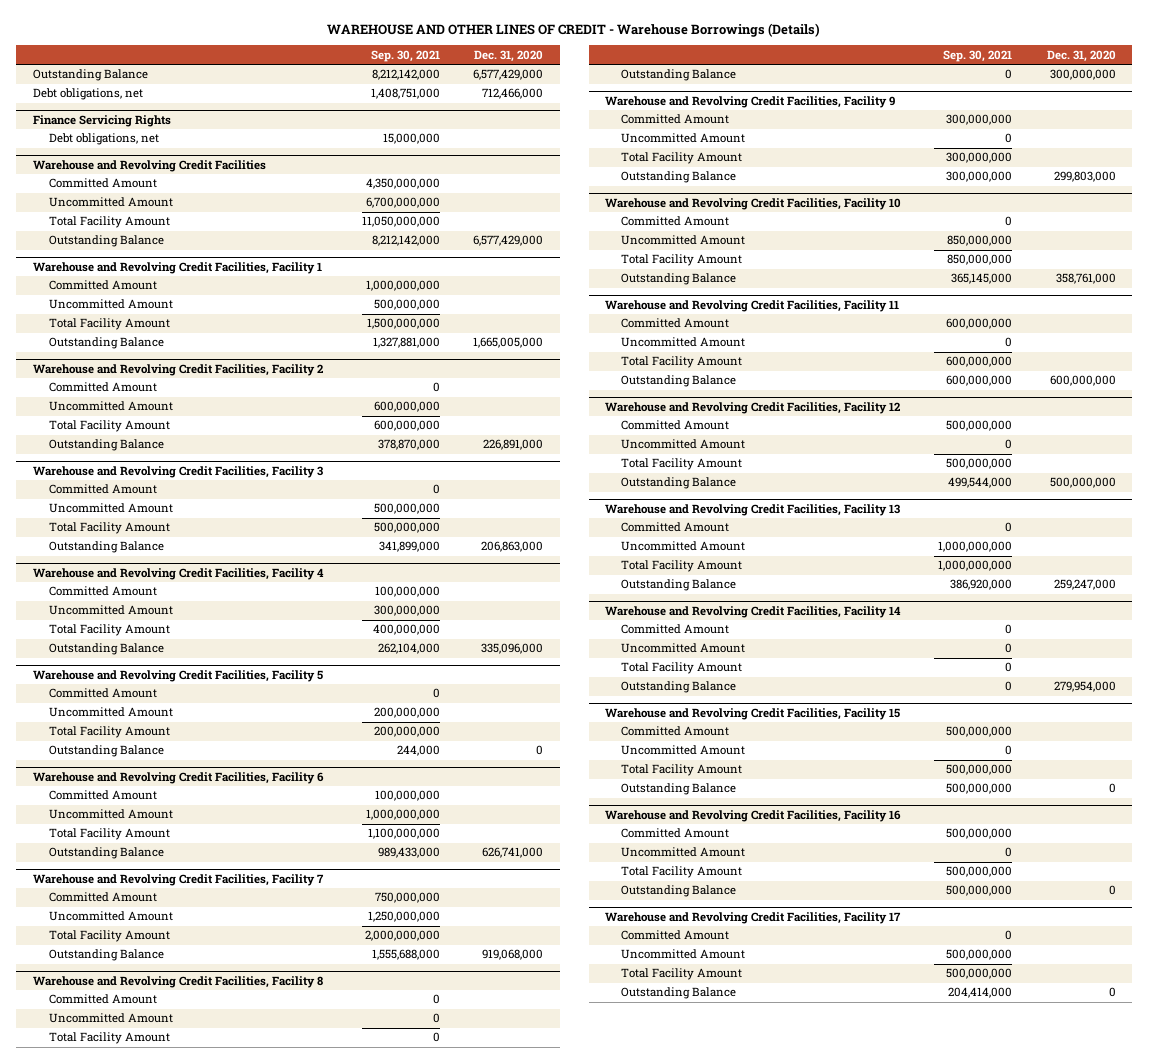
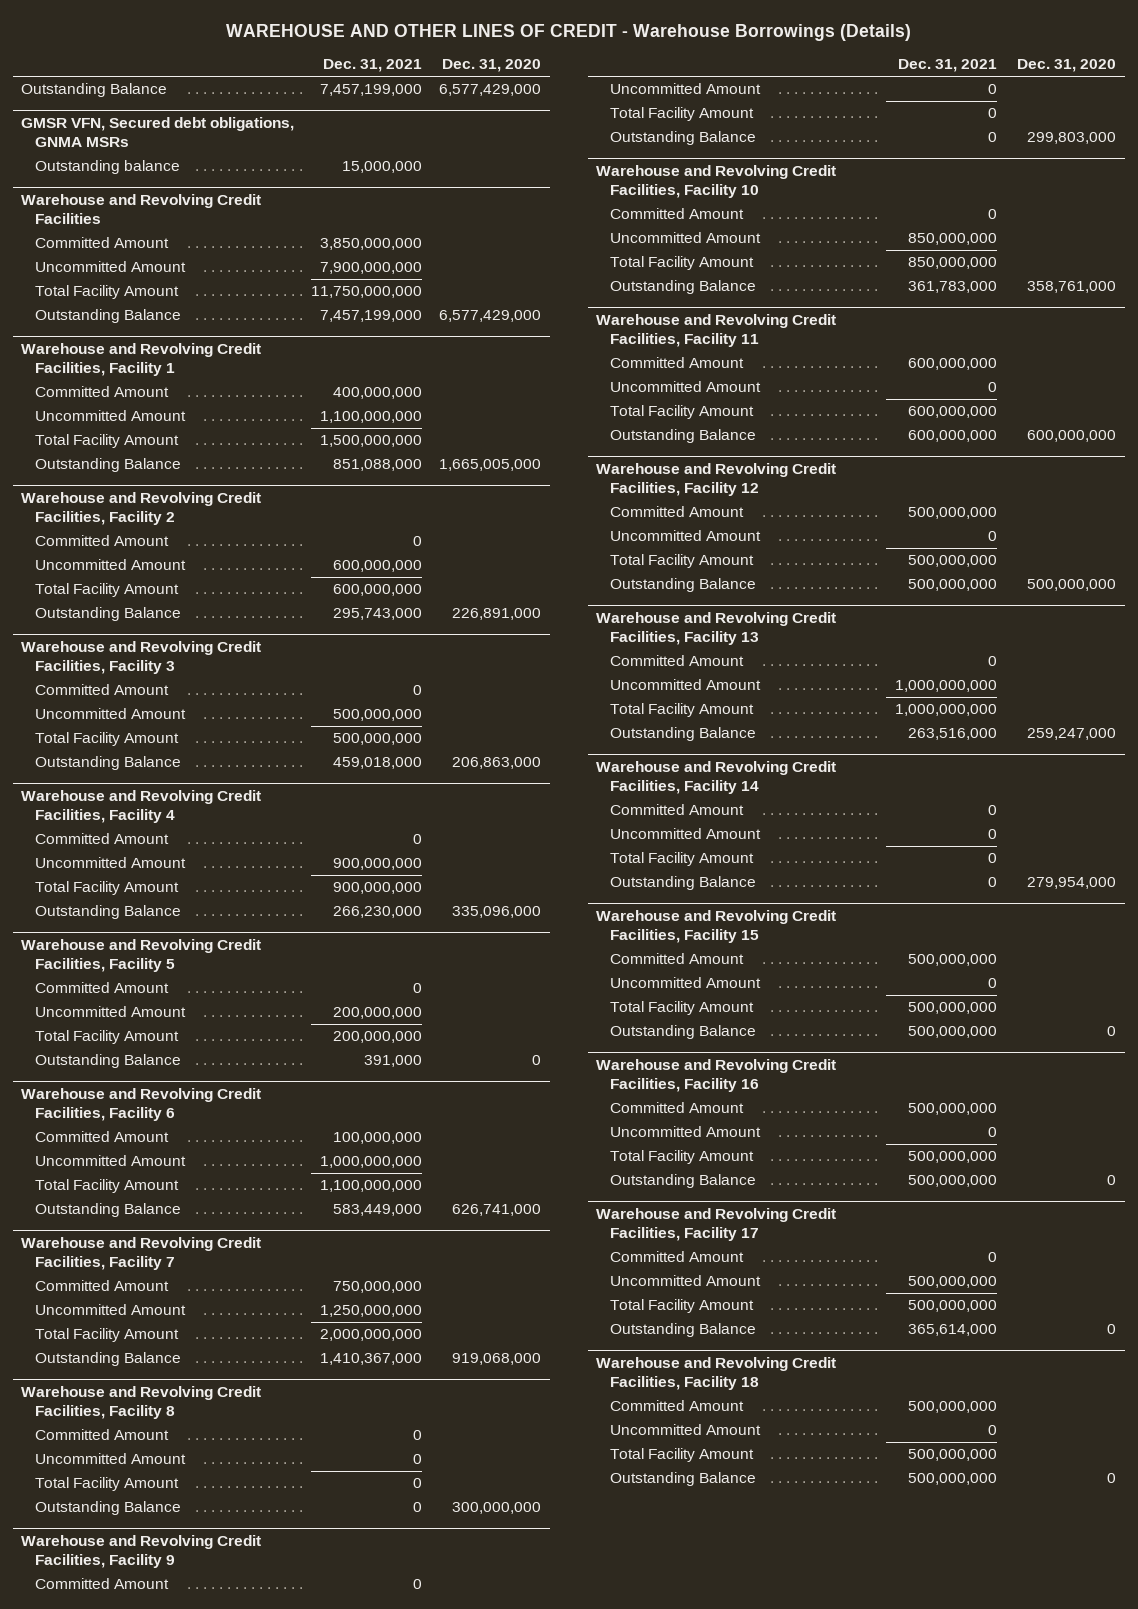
[371,49,441,62] Sep. 30, 2021 -> none
none -> [323,59,423,73] Dec. 31, 2021
[32,88,143,101] Debt obligations, net -> none
[32,114,171,127] Finance Servicing Rights -> none
[48,133,159,146] Debt obligations, net -> none
none -> [21,116,295,147] GMSR VFN, Secured debt obligations, GNMA MSRs
none -> [35,160,181,175] Outstanding balance
none -> [596,1356,837,1390] Warehouse and Revolving Credit Facilities, Facility 18
none -> [610,1400,745,1412] Committed Amount
none -> [610,1424,762,1436] Uncommitted Amount
none -> [610,1448,755,1463] Total Facility Amount
none -> [610,1472,757,1487] Outstanding Balance

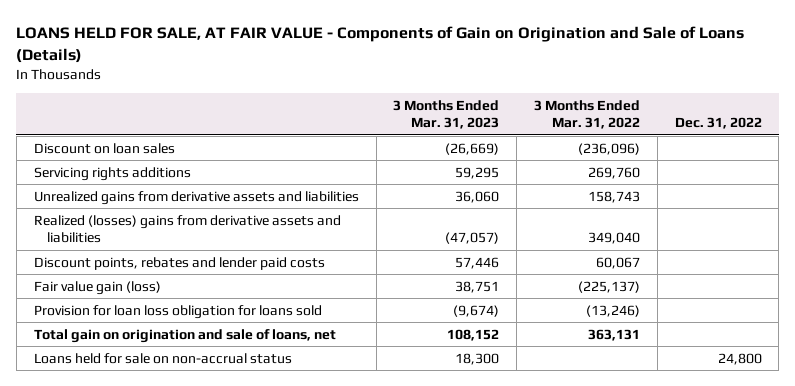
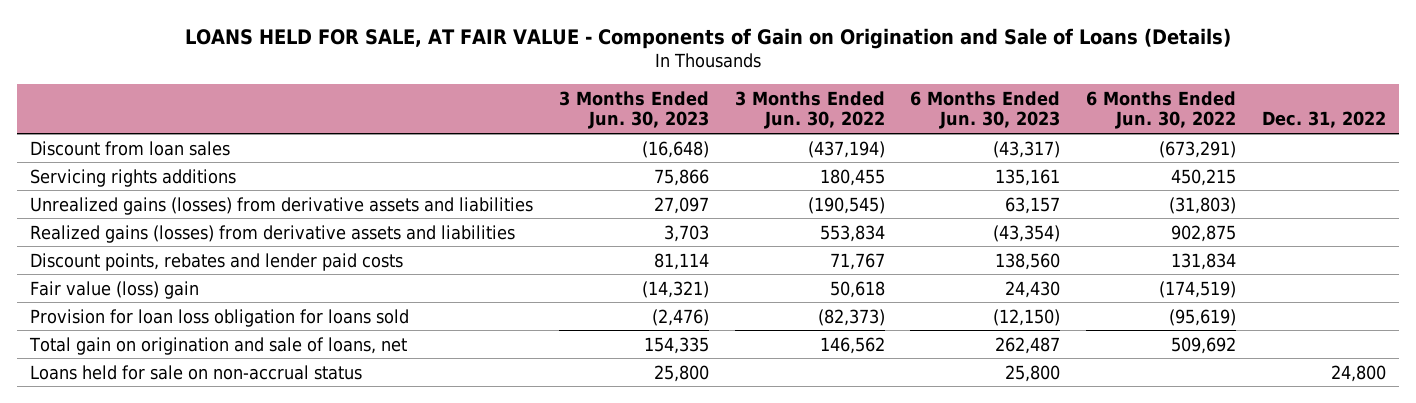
[393,99,500,130] 3 Months Ended Mar. 31, 2023 -> none
[533,99,640,130] 3 Months Ended Mar. 31, 2022 -> none
none -> [558,90,709,130] 3 Months Ended Jun. 30, 2023
none -> [734,90,885,130] 3 Months Ended Jun. 30, 2022
none -> [910,90,1061,130] 6 Months Ended Jun. 30, 2023
none -> [1086,90,1237,130] 6 Months Ended Jun. 30, 2022
[33,142,175,154] Discount on loan sales -> [29,140,230,156] Discount from loan sales
[33,190,359,205] Unrealized gains from derivative assets and liabilities -> [29,196,533,215] Unrealized gains (losses) from derivative assets and liabilities
[33,214,341,244] Realized (losses) gains from derivative assets and liabilities -> [29,224,515,243] Realized gains (losses) from derivative assets and liabilities
[33,280,161,295] Fair value gain (loss) -> [29,280,199,299] Fair value (loss) gain

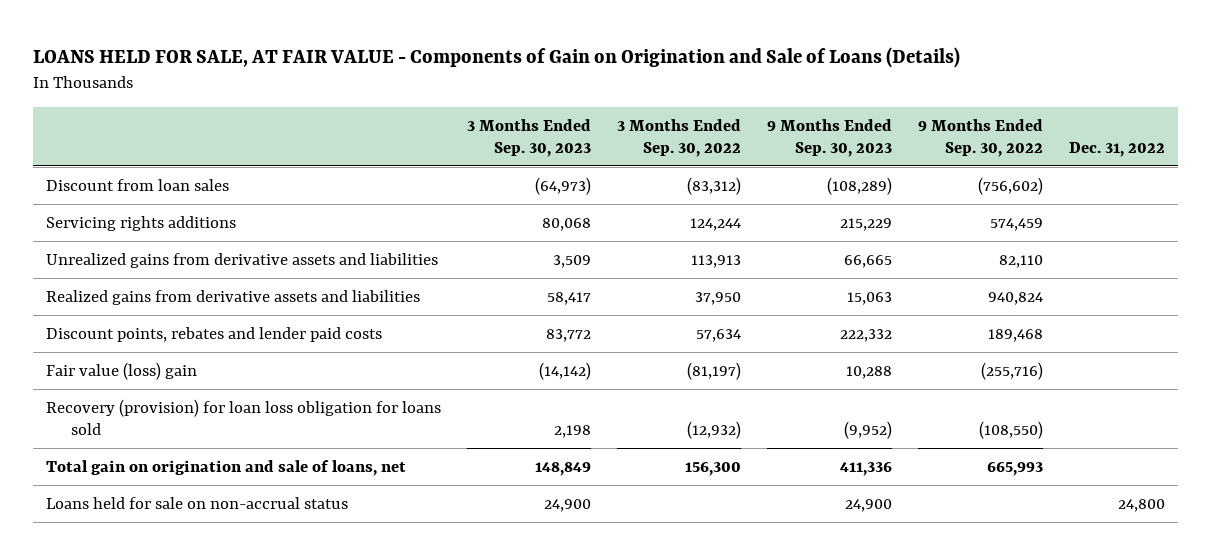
[558,90,709,130] 3 Months Ended Jun. 30, 2023 -> none
[734,90,885,130] 3 Months Ended Jun. 30, 2022 -> none
[910,90,1061,130] 6 Months Ended Jun. 30, 2023 -> none
[1086,90,1237,130] 6 Months Ended Jun. 30, 2022 -> none
none -> [467,118,592,157] 3 Months Ended Sep. 30, 2023
none -> [617,118,742,157] 3 Months Ended Sep. 30, 2022
none -> [767,118,893,157] 9 Months Ended Sep. 30, 2023
none -> [918,118,1044,157] 9 Months Ended Sep. 30, 2022
[29,196,533,215] Unrealized gains (losses) from derivative assets and liabilities -> [46,252,439,268] Unrealized gains from derivative assets and liabilities
[29,224,515,243] Realized gains (losses) from derivative assets and liabilities -> [46,289,421,305] Realized gains from derivative assets and liabilities
[29,308,409,327] Provision for loan loss obligation for loans sold -> [46,398,442,435] Recovery (provision) for loan loss obligation for loans sold

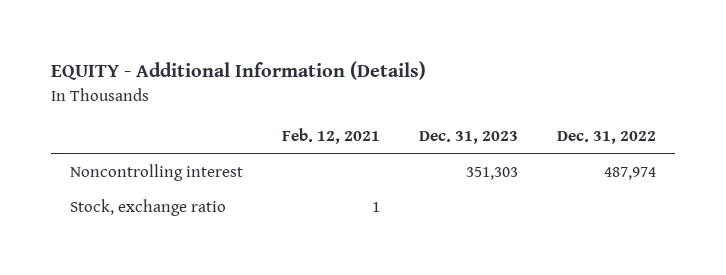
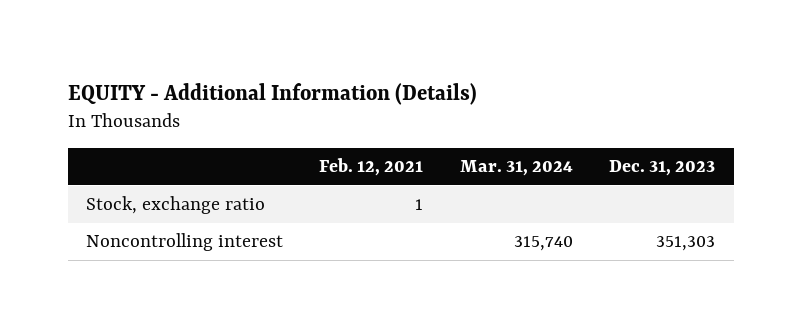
[556,130,656,144] Dec. 31, 2022 -> none
none -> [459,160,573,177] Mar. 31, 2024
[70,163,244,181] Noncontrolling interest -> [86,233,284,252] Noncontrolling interest

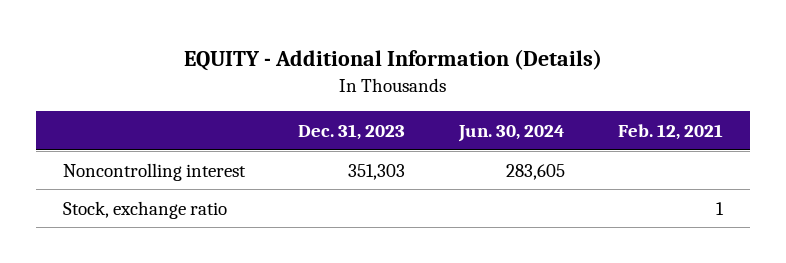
[459,160,573,177] Mar. 31, 2024 -> none
none -> [457,124,565,142] Jun. 30, 2024
[86,196,266,215] Stock, exchange ratio -> [62,200,227,219] Stock, exchange ratio

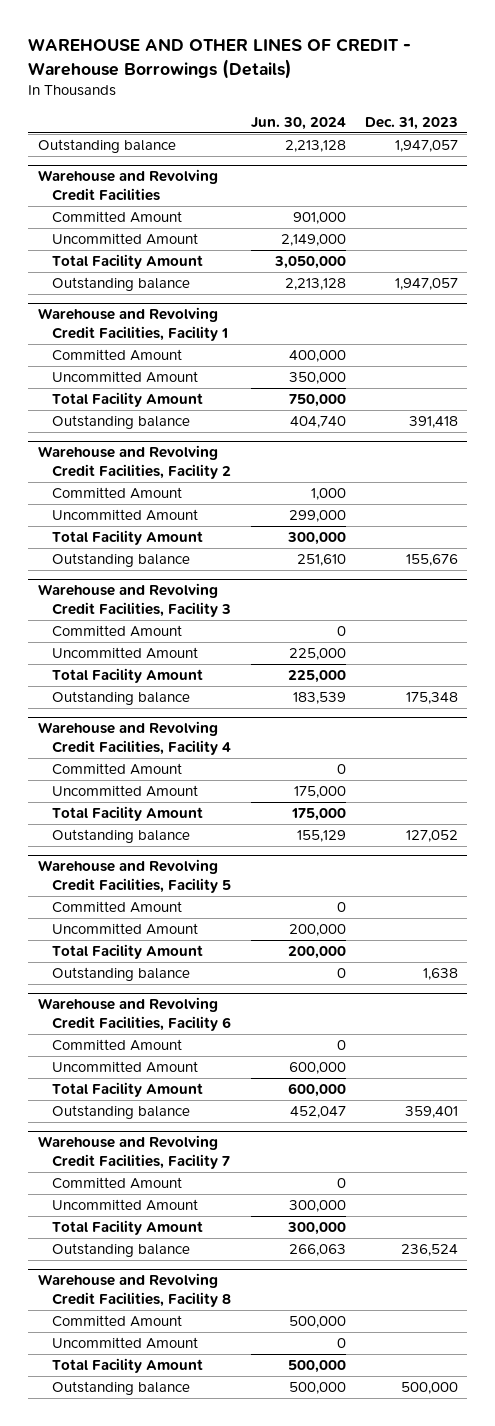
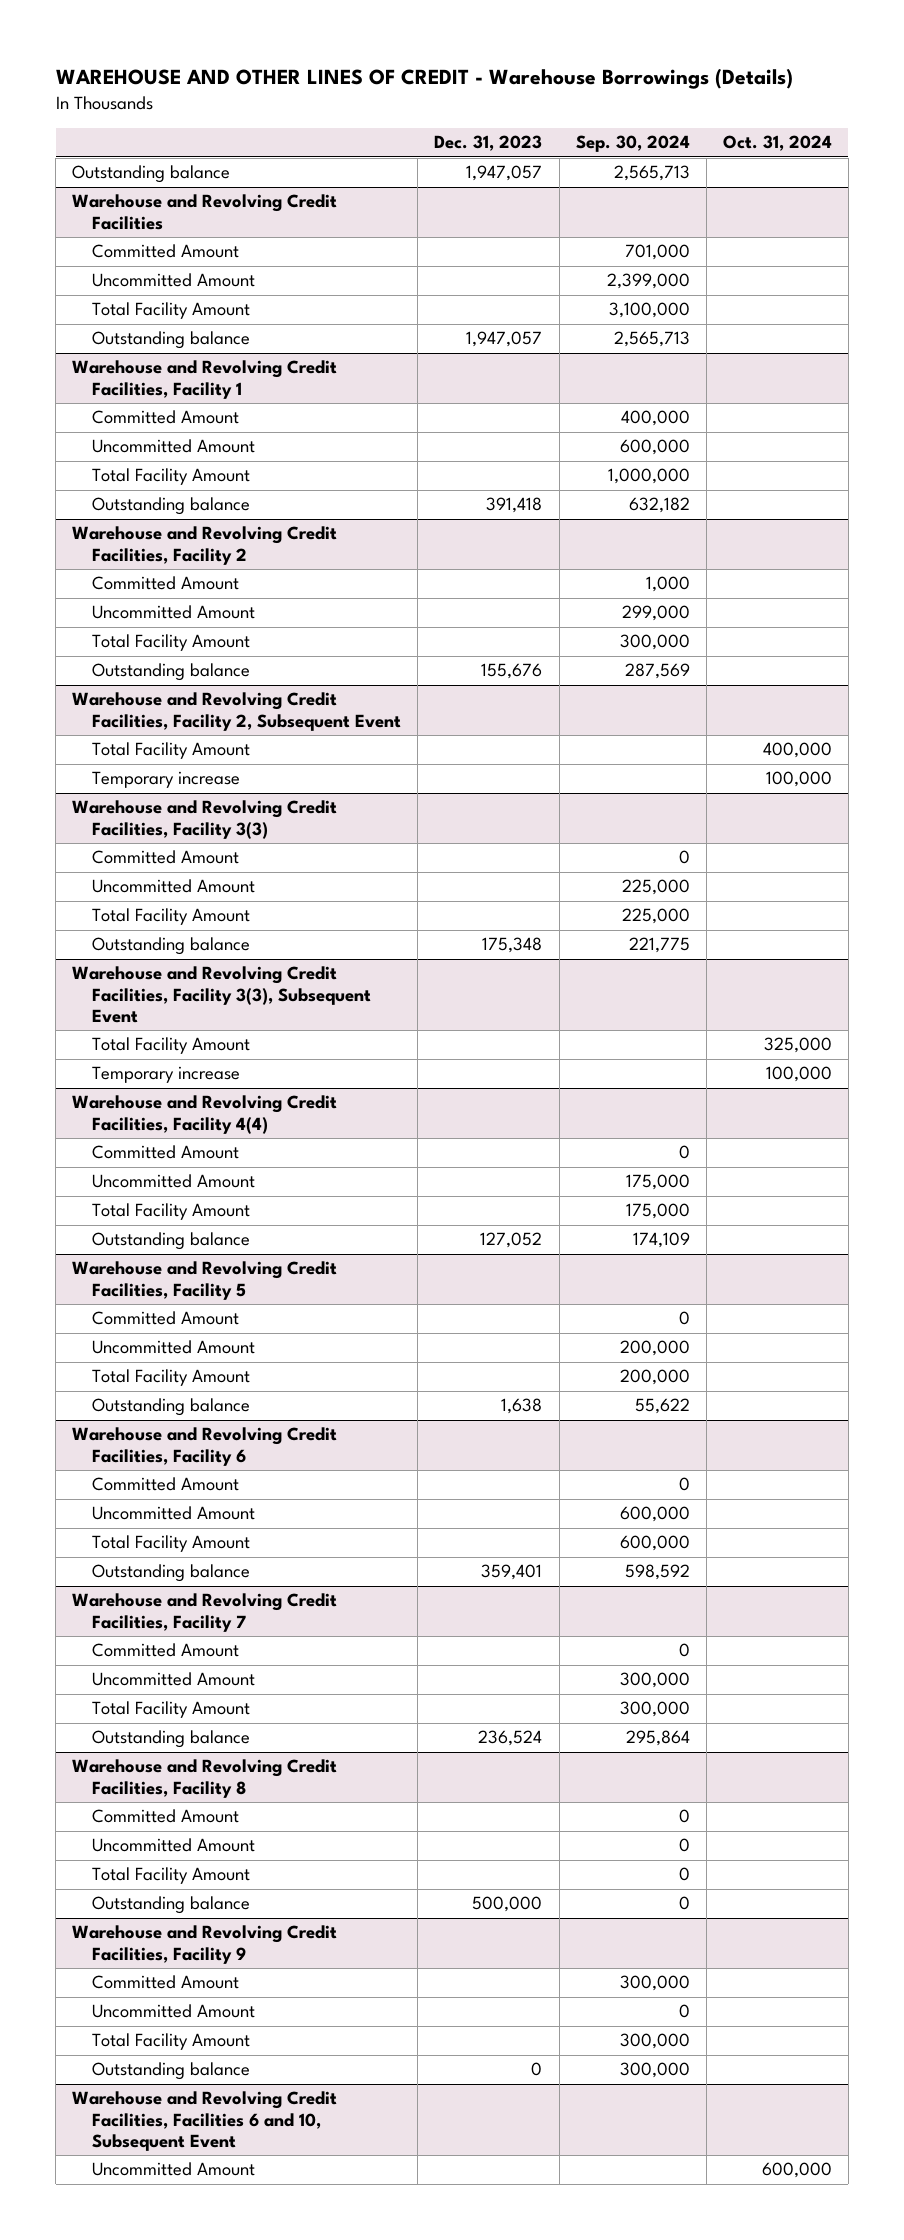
[250,116,346,130] Jun. 30, 2024 -> none
none -> [575,135,690,153] Sep. 30, 2024
none -> [722,135,832,152] Oct. 31, 2024
none -> [72,692,402,731] Warehouse and Revolving Credit Facilities, Facility 2, Subsequent Event
none -> [92,742,251,760] Total Facility Amount
none -> [92,771,241,789] Temporary increase
[37,583,232,617] Warehouse and Revolving Credit Facilities, Facility 3 -> [72,800,338,839] Warehouse and Revolving Credit Facilities, Facility 3(3)
none -> [72,966,372,1024] Warehouse and Revolving Credit Facilities, Facility 3(3), Subsequent Event
none -> [92,1037,251,1055] Total Facility Amount
none -> [92,1066,241,1084] Temporary increase
[37,721,232,755] Warehouse and Revolving Credit Facilities, Facility 4 -> [72,1095,338,1134] Warehouse and Revolving Credit Facilities, Facility 4(4)
none -> [72,1925,338,1964] Warehouse and Revolving Credit Facilities, Facility 9
none -> [92,1975,240,1990] Committed Amount
none -> [92,2004,256,2019] Uncommitted Amount
none -> [92,2033,251,2051] Total Facility Amount
none -> [92,2062,251,2081] Outstanding balance
none -> [72,2091,338,2152] Warehouse and Revolving Credit Facilities, Facilities 6 and 10, Subsequent Event
none -> [92,2162,256,2177] Uncommitted Amount

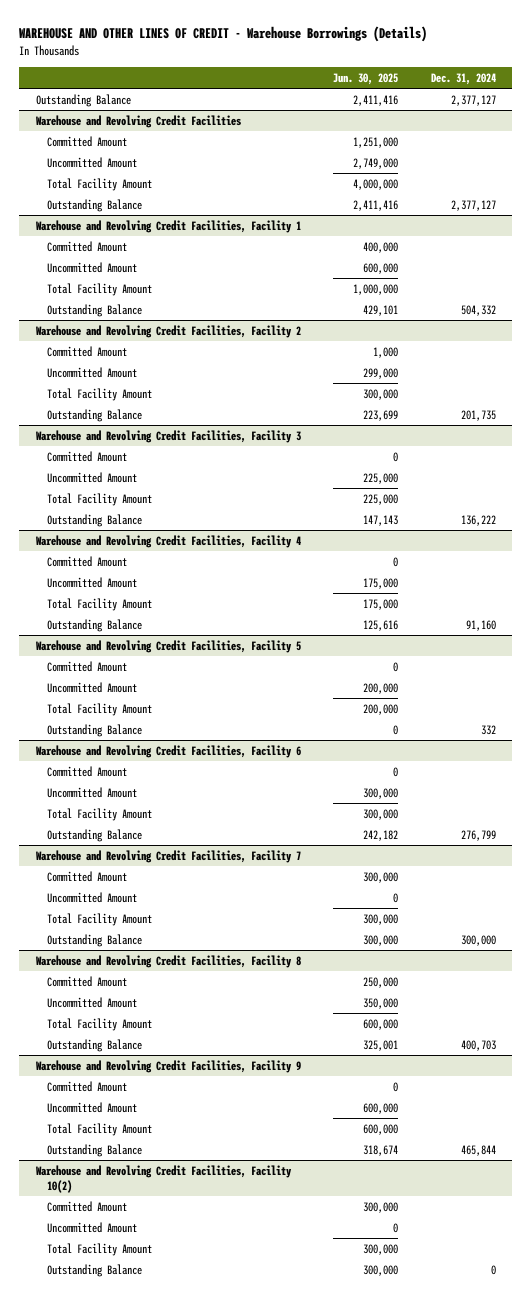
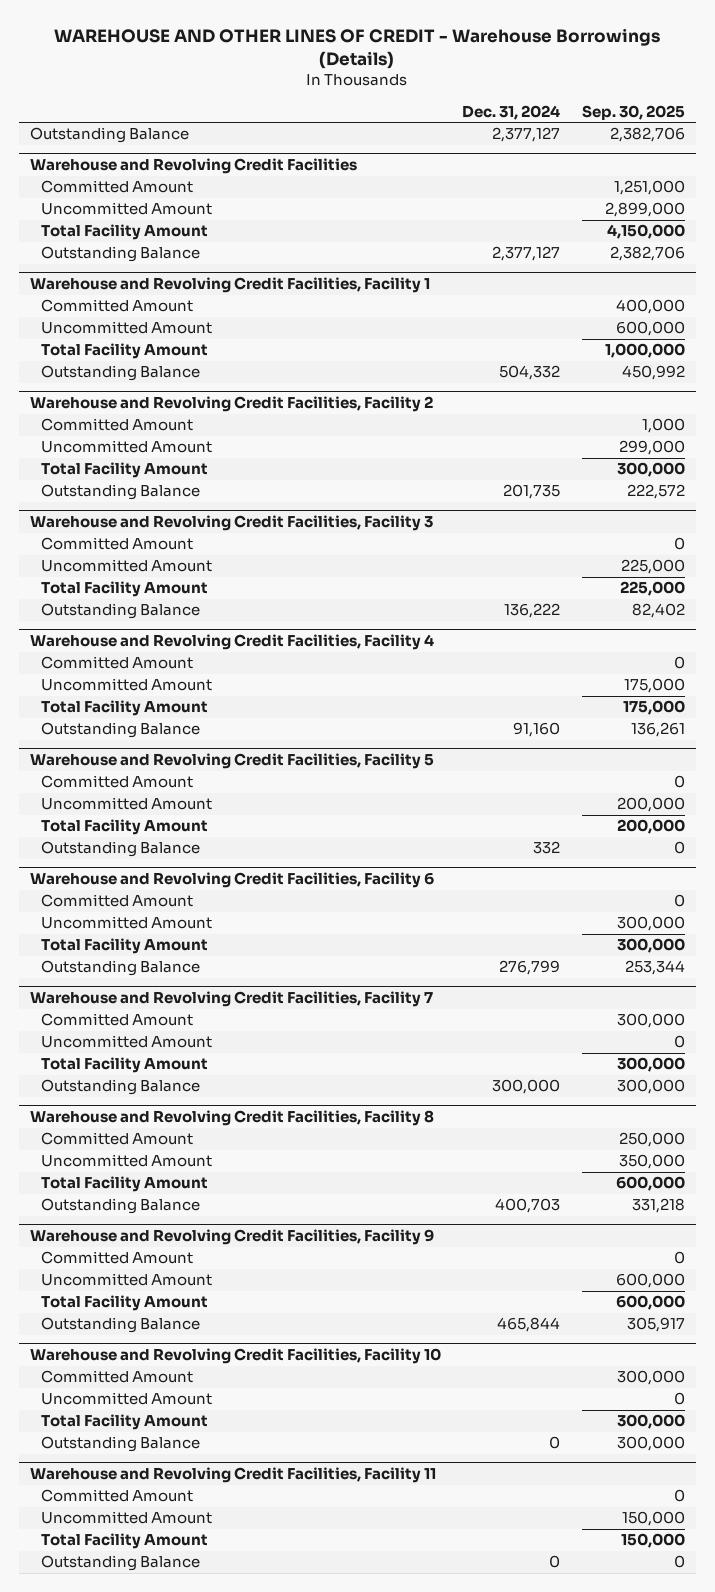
[333,72,399,85] Jun. 30, 2025 -> none
none -> [581,104,685,120] Sep. 30, 2025
[35,1164,292,1193] Warehouse and Revolving Credit Facilities, Facility 10(2) -> [29,1348,441,1365] Warehouse and Revolving Credit Facilities, Facility 10
none -> [29,1467,436,1484] Warehouse and Revolving Credit Facilities, Facility 11
none -> [40,1489,193,1503] Committed Amount
none -> [40,1511,212,1525] Uncommitted Amount
none -> [40,1533,208,1550] Total Facility Amount
none -> [40,1555,200,1572] Outstanding Balance

